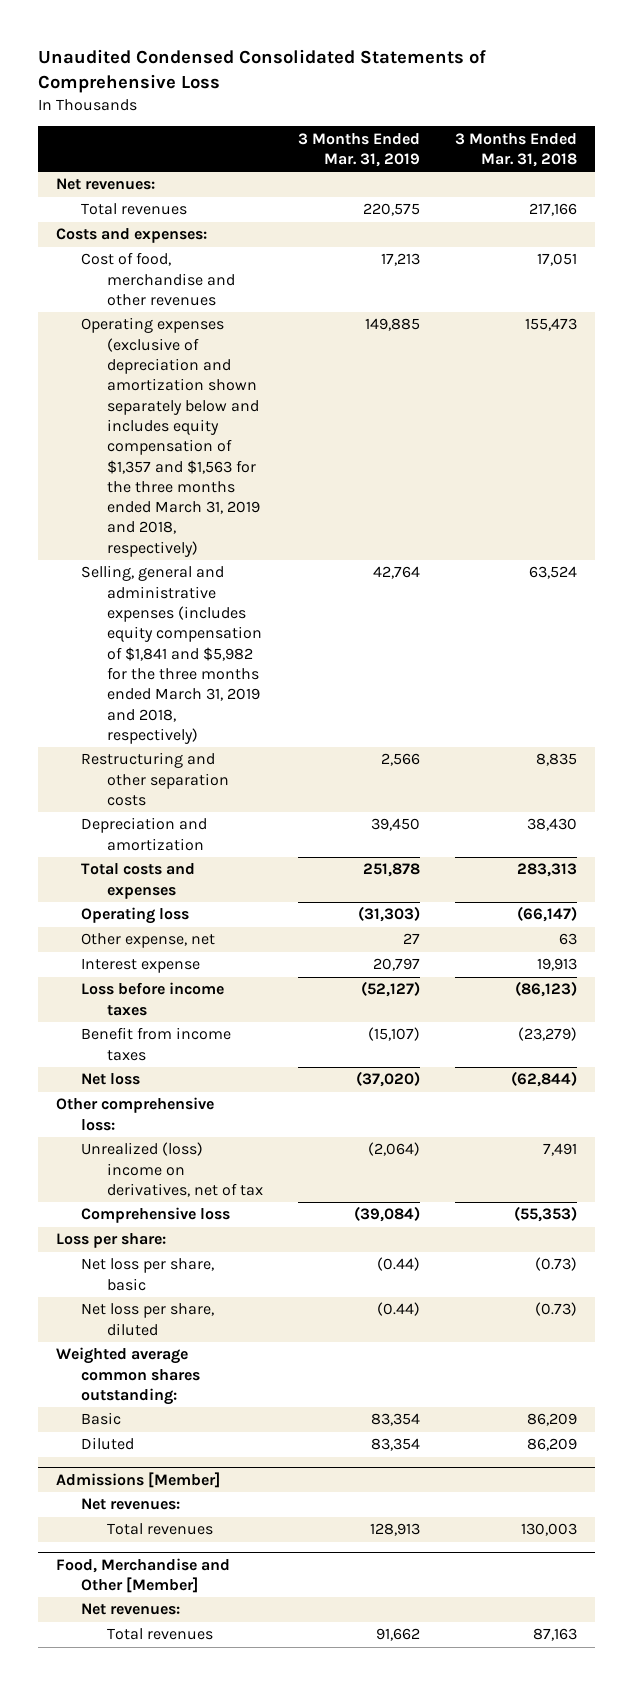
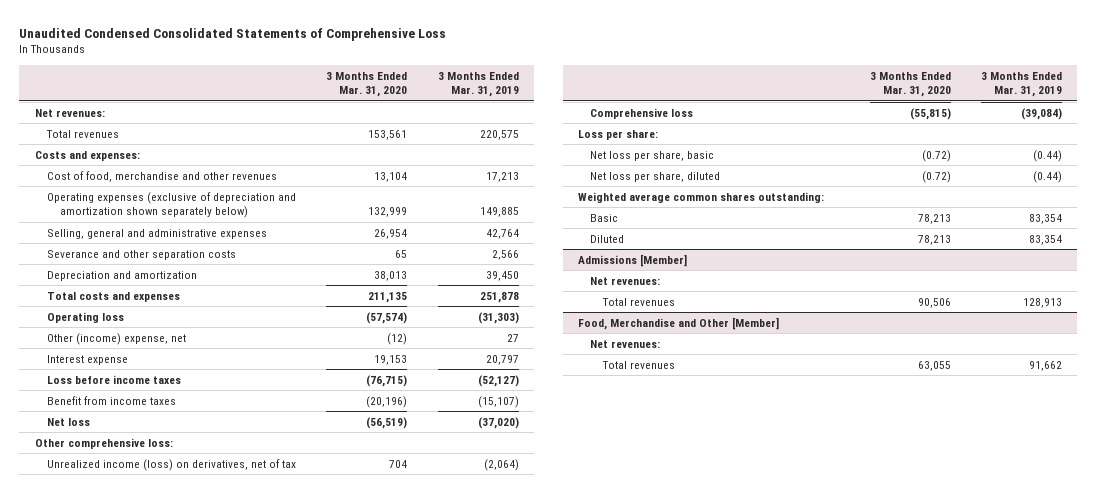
[455,132,578,168] 3 Months Ended Mar. 31, 2018 -> none
none -> [326,71,408,98] 3 Months Ended Mar. 31, 2020
[81,317,260,557] Operating expenses (exclusive of depreciation and amortization shown separately below and includes equity compensation of $1,357 and $1,563 for the three months ended March 31, 2019 and 2018, respectively) -> [47,191,297,219] Operating expenses (exclusive of depreciation and amortization shown separately below)
[81,565,262,744] Selling, general and administrative expenses (includes equity compensation of $1,841 and $5,982 for the three months ended March 31, 2019 and 2018, respectively) -> [47,228,268,239] Selling, general and administrative expenses
[81,752,229,806] Restructuring and other separation costs -> [47,249,237,260] Severance and other separation costs
[81,933,216,949] Other expense, net -> [47,332,187,345] Other (income) expense, net
[81,1142,263,1197] Unrealized (loss) income on derivatives, net of tax -> [47,458,297,471] Unrealized income (loss) on derivatives, net of tax

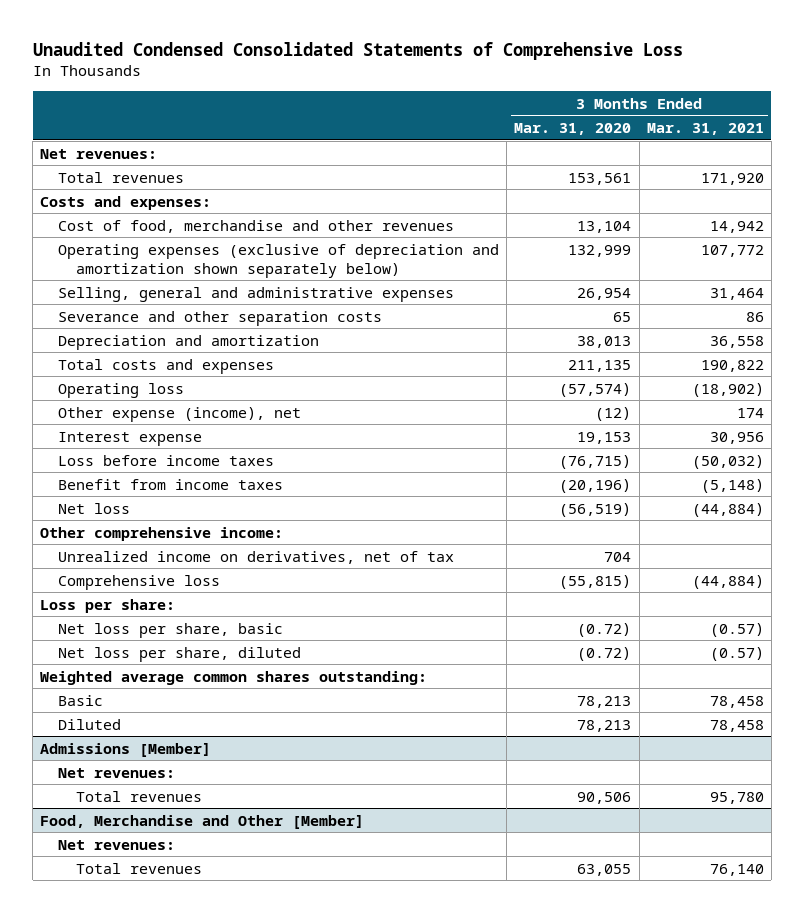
[437,71,519,98] 3 Months Ended Mar. 31, 2019 -> none
none -> [646,122,764,135] Mar. 31, 2021
[47,332,187,345] Other (income) expense, net -> [58,406,302,422] Other expense (income), net
[34,437,173,449] Other comprehensive loss: -> [40,526,284,541] Other comprehensive income:
[47,458,297,471] Unrealized income (loss) on derivatives, net of tax -> [58,550,455,564] Unrealized income on derivatives, net of tax

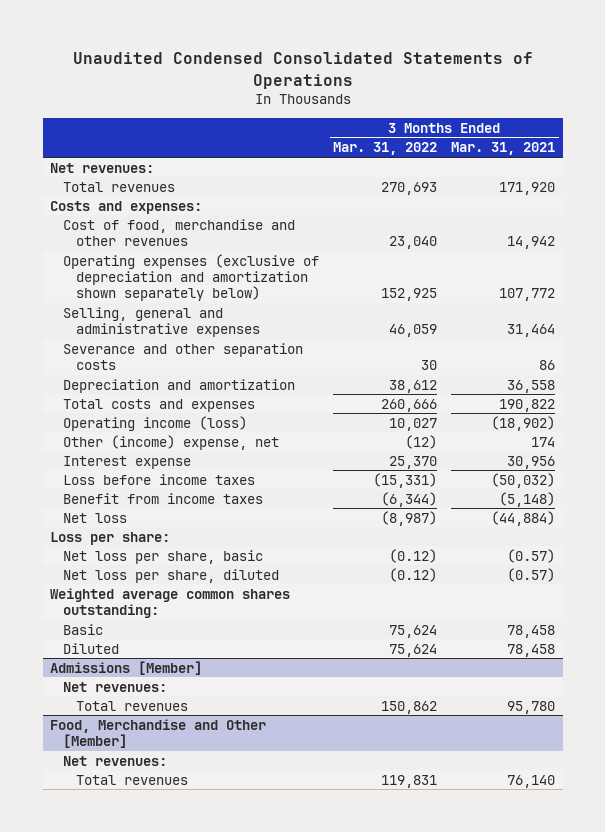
[32,42,683,61] Unaudited Condensed Consolidated Statements of Comprehensive Loss -> [72,52,533,89] Unaudited Condensed Consolidated Statements of Operations
[514,122,632,135] Mar. 31, 2020 -> none
none -> [333,142,438,156] Mar. 31, 2022
[58,382,185,398] Operating loss -> [62,415,247,431] Operating income (loss)
[58,406,302,422] Other expense (income), net -> [62,434,279,450] Other (income) expense, net
[40,526,284,541] Other comprehensive income: -> none
[58,550,455,564] Unrealized income on derivatives, net of tax -> none
[58,574,221,590] Comprehensive loss -> none

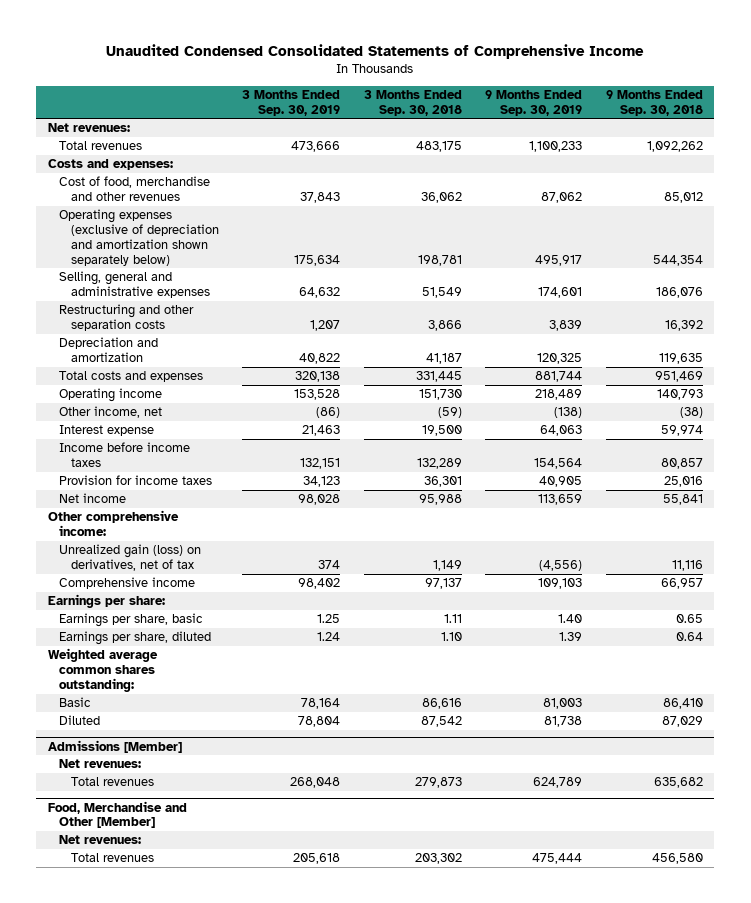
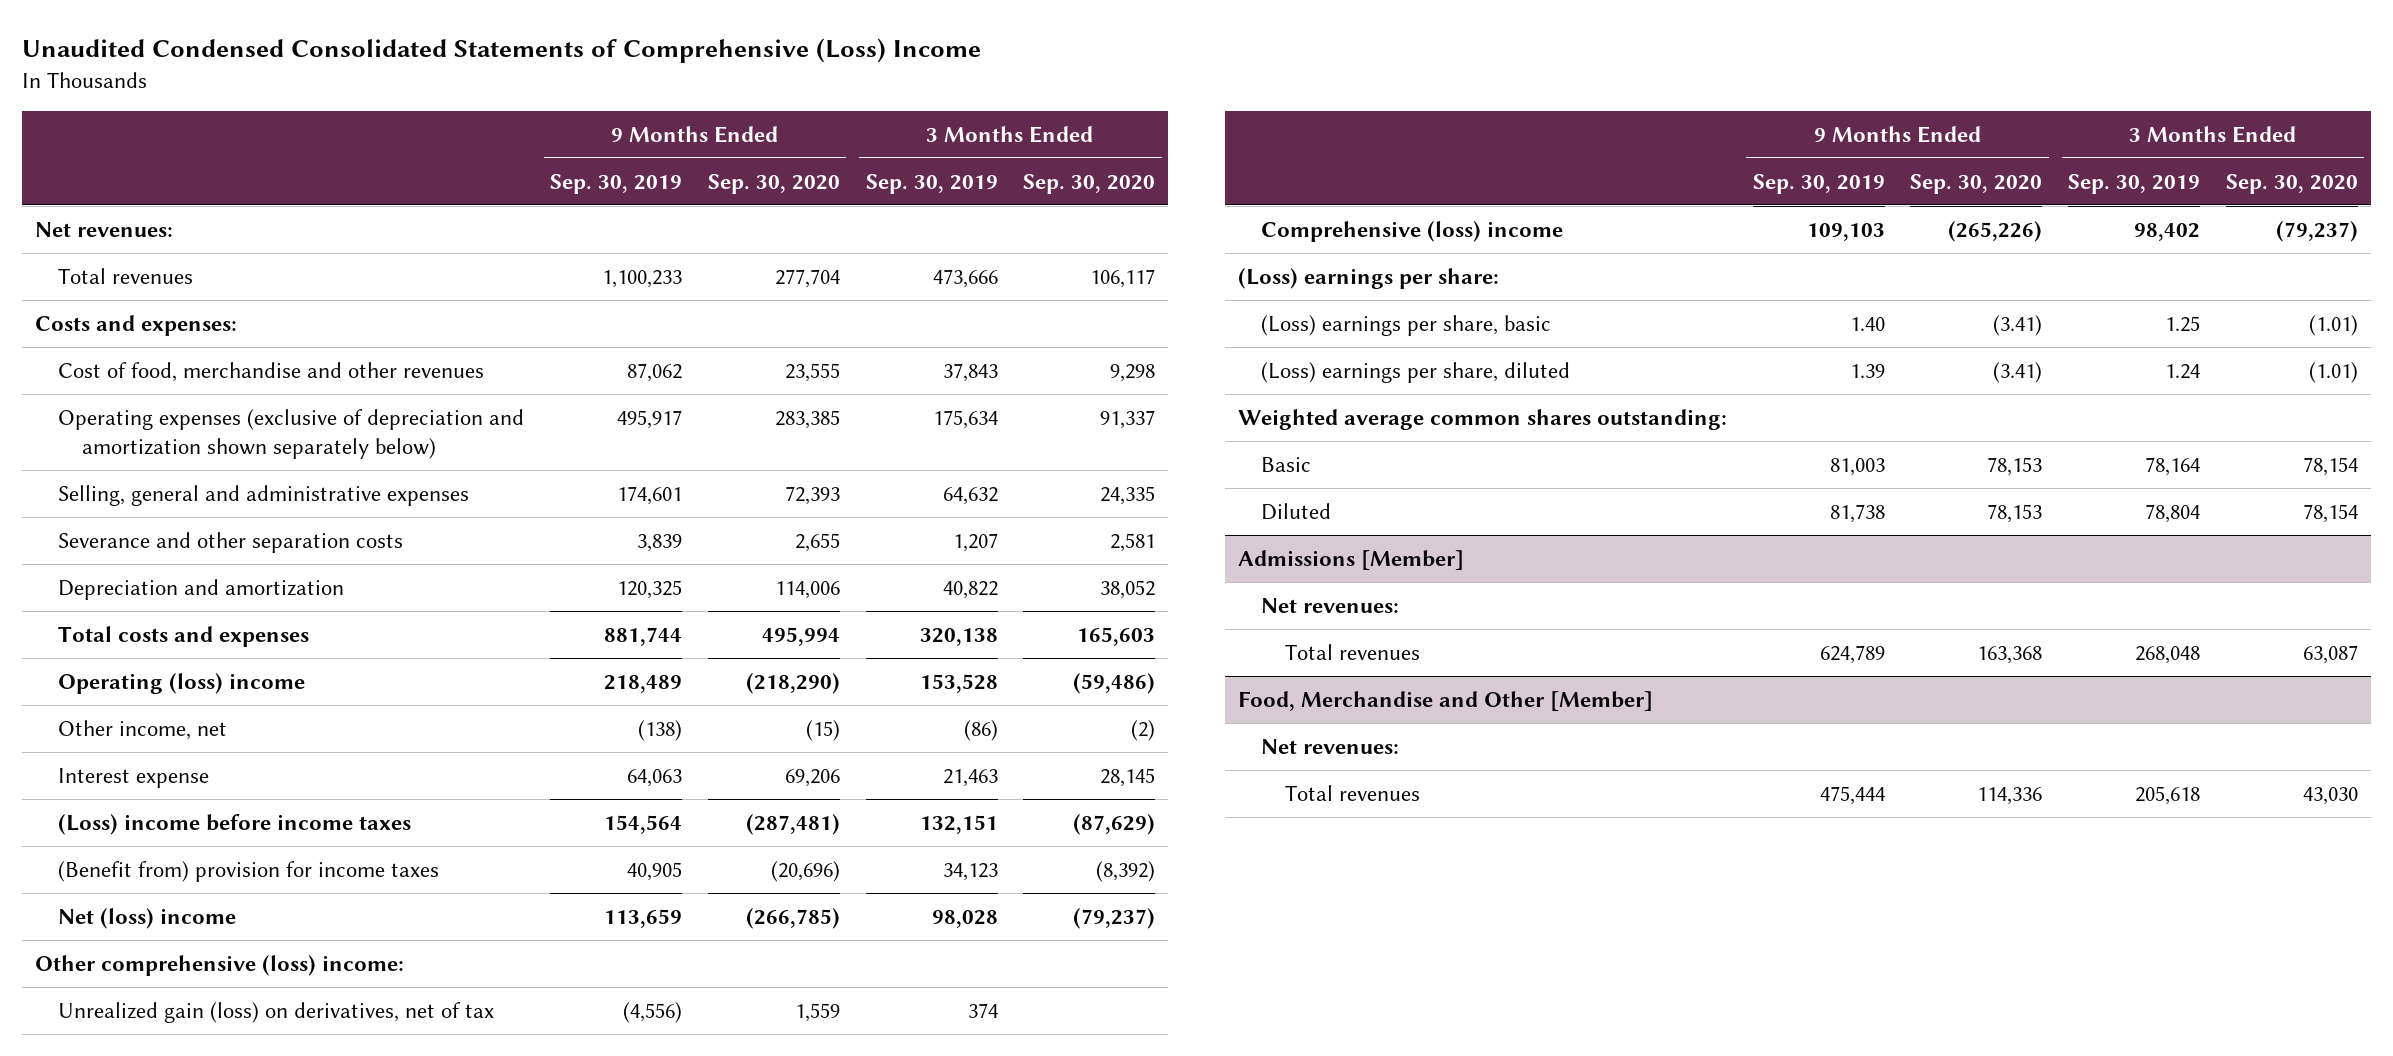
[106,43,645,59] Unaudited Condensed Consolidated Statements of Comprehensive Income -> [22,38,982,64] Unaudited Condensed Consolidated Statements of Comprehensive (Loss) Income
[363,90,462,116] 3 Months Ended Sep. 30, 2018 -> none
[605,90,703,116] 9 Months Ended Sep. 30, 2018 -> none
none -> [707,173,840,194] Sep. 30, 2020
none -> [1023,173,1156,194] Sep. 30, 2020
[59,304,195,332] Restructuring and other separation costs -> [58,531,404,553] Severance and other separation costs
[59,388,163,403] Operating income -> [58,672,306,694] Operating (loss) income
[59,442,191,468] Income before income taxes -> [58,813,412,835] (Loss) income before income taxes
[59,475,213,486] Provision for income taxes -> [58,860,440,882] (Benefit from) provision for income taxes
[59,493,127,504] Net income -> [58,907,237,929] Net (loss) income
[48,510,180,537] Other comprehensive income: -> [35,954,405,976] Other comprehensive (loss) income:
[59,577,196,590] Comprehensive income -> [1261,220,1564,242] Comprehensive (loss) income
[48,594,166,609] Earnings per share: -> [1237,267,1499,289] (Loss) earnings per share:
[59,613,204,628] Earnings per share, basic -> [1261,314,1552,336] (Loss) earnings per share, basic
[59,631,212,646] Earnings per share, diluted -> [1261,361,1571,383] (Loss) earnings per share, diluted

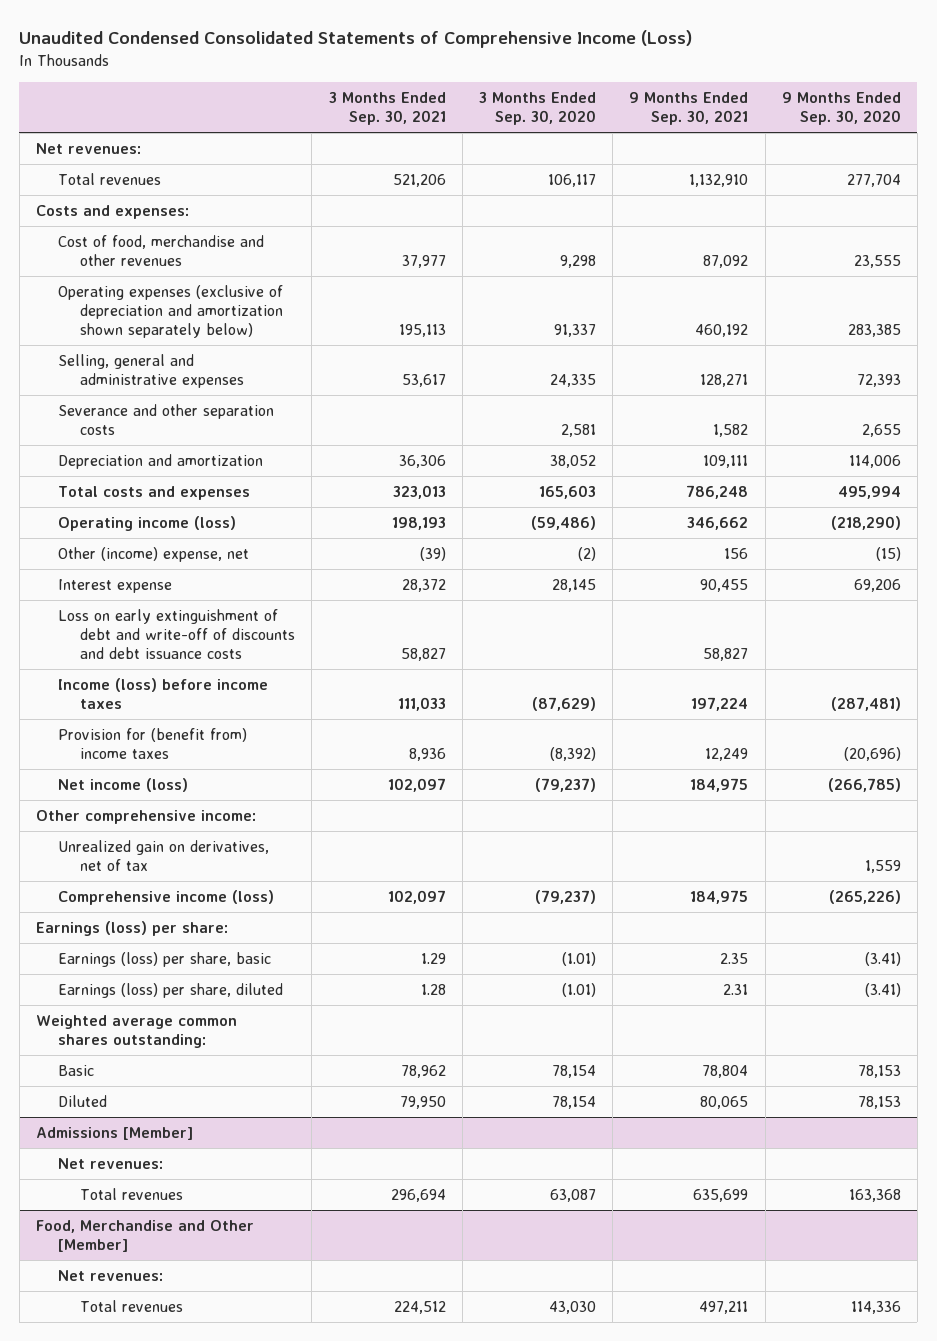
[22,38,982,64] Unaudited Condensed Consolidated Statements of Comprehensive (Loss) Income -> [19,30,693,49] Unaudited Condensed Consolidated Statements of Comprehensive Income (Loss)
[550,173,683,194] Sep. 30, 2019 -> none
[865,173,998,194] Sep. 30, 2019 -> none
none -> [328,92,446,125] 3 Months Ended Sep. 30, 2021
none -> [629,92,749,125] 9 Months Ended Sep. 30, 2021
[58,672,306,694] Operating (loss) income -> [57,516,236,532] Operating income (loss)
[58,719,228,740] Other income, net -> [57,547,249,563] Other (income) expense, net
none -> [57,609,296,659] Loss on early extinguishment of debt and write-off of discounts and debt issuance costs
[58,813,412,835] (Loss) income before income taxes -> [57,678,268,709] Income (loss) before income taxes
[58,860,440,882] (Benefit from) provision for income taxes -> [57,728,247,759] Provision for (benefit from) income taxes
[58,907,237,929] Net (loss) income -> [57,778,188,793] Net income (loss)
[35,954,405,976] Other comprehensive (loss) income: -> [35,810,256,825] Other comprehensive income:
[58,1001,495,1023] Unrealized gain (loss) on derivatives, net of tax -> [57,840,269,871] Unrealized gain on derivatives, net of tax
[1261,220,1564,242] Comprehensive (loss) income -> [57,890,274,906] Comprehensive income (loss)
[1237,267,1499,289] (Loss) earnings per share: -> [35,921,228,937] Earnings (loss) per share:
[1261,314,1552,336] (Loss) earnings per share, basic -> [57,952,271,968] Earnings (loss) per share, basic
[1261,361,1571,383] (Loss) earnings per share, diluted -> [57,983,283,999] Earnings (loss) per share, diluted

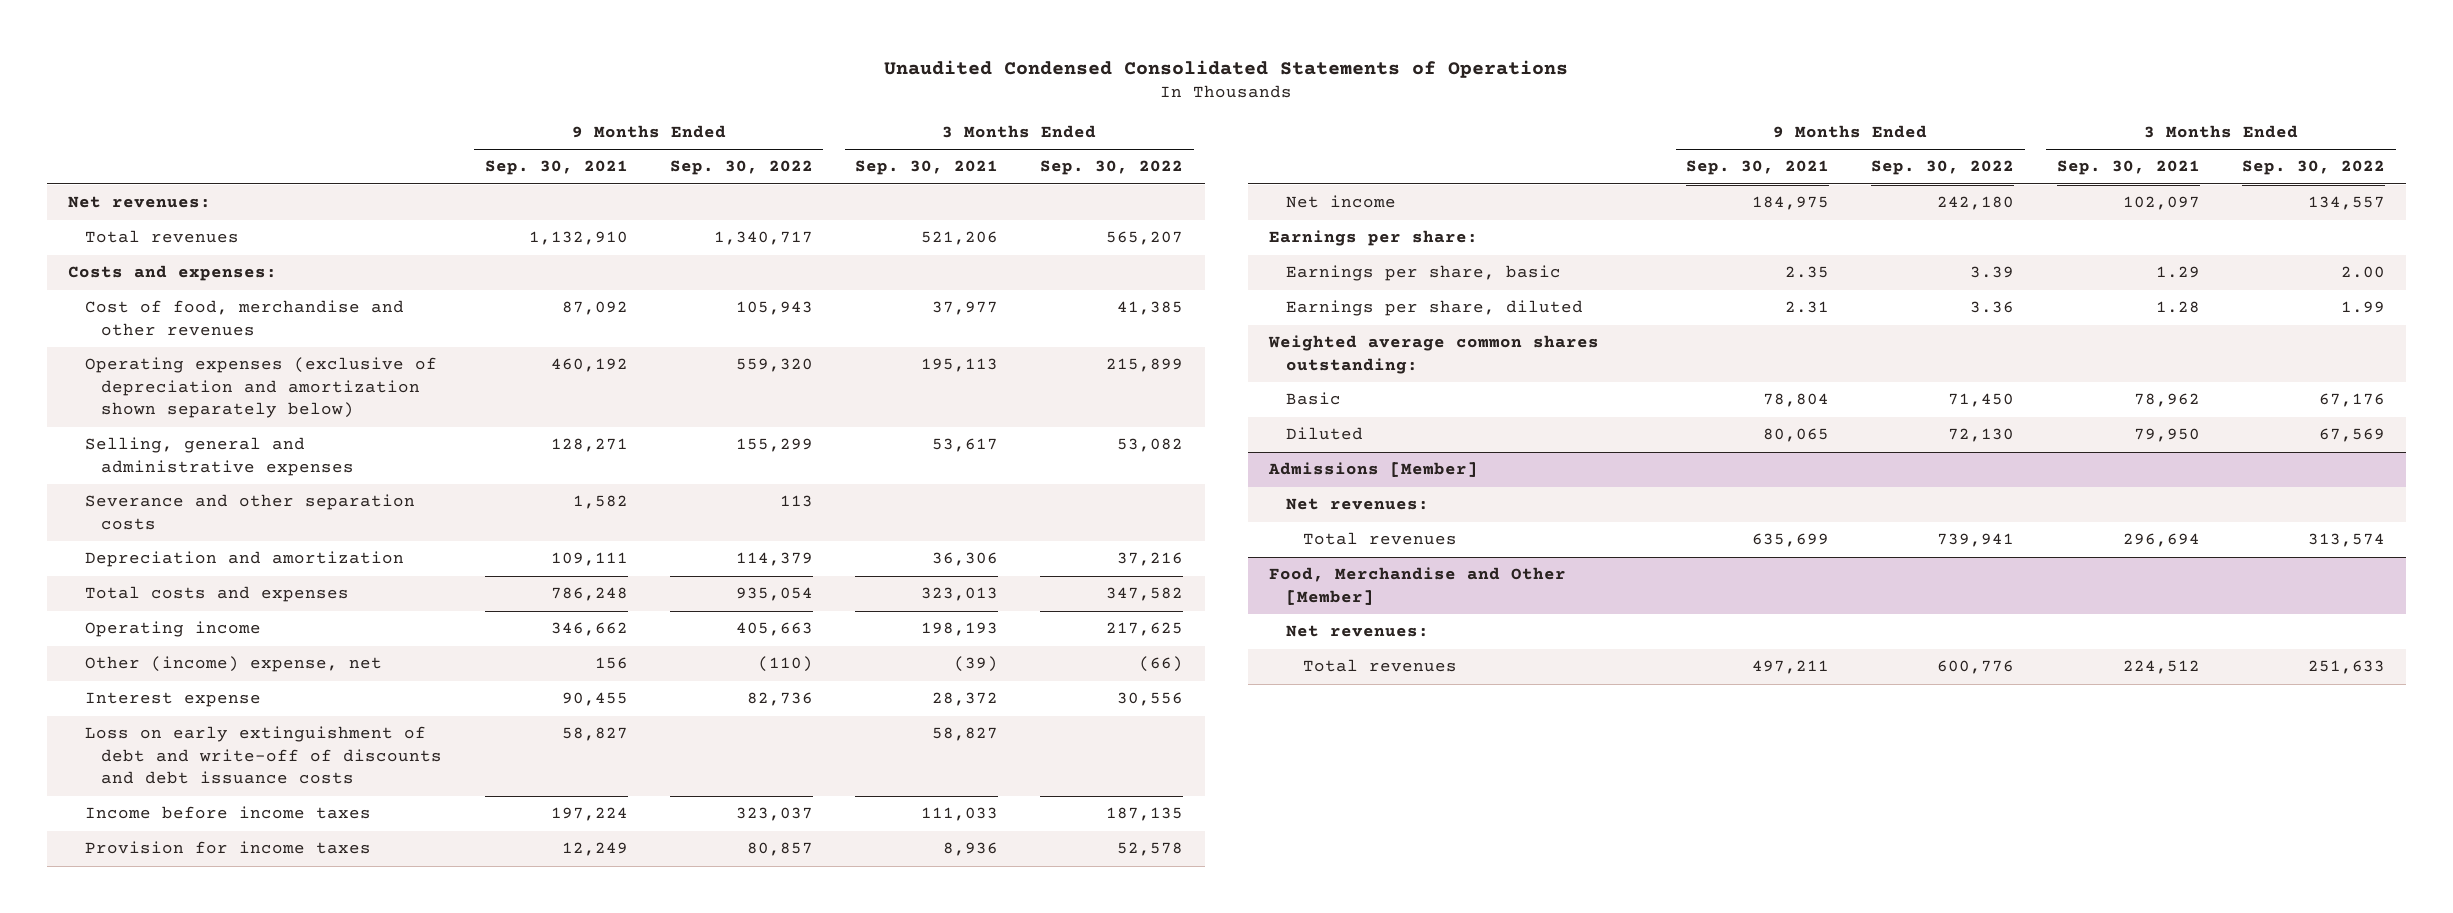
[19,30,693,49] Unaudited Condensed Consolidated Statements of Comprehensive Income (Loss) -> [884,59,1569,78] Unaudited Condensed Consolidated Statements of Operations
[478,92,596,125] 3 Months Ended Sep. 30, 2020 -> none
[781,92,901,125] 9 Months Ended Sep. 30, 2020 -> none
none -> [669,160,813,176] Sep. 30, 2022
none -> [1040,160,1184,176] Sep. 30, 2022
[57,516,236,532] Operating income (loss) -> [84,621,261,638] Operating income
[35,810,256,825] Other comprehensive income: -> none
[57,840,269,871] Unrealized gain on derivatives, net of tax -> none
[57,890,274,906] Comprehensive income (loss) -> none
[57,678,268,709] Income (loss) before income taxes -> [84,806,371,820] Income before income taxes
[57,728,247,759] Provision for (benefit from) income taxes -> [84,841,371,855] Provision for income taxes
[57,778,188,793] Net income (loss) -> [1285,195,1396,209] Net income
[35,921,228,937] Earnings (loss) per share: -> [1269,230,1479,247] Earnings per share:
[57,952,271,968] Earnings (loss) per share, basic -> [1285,265,1561,282] Earnings per share, basic
[57,983,283,999] Earnings (loss) per share, diluted -> [1285,300,1583,317] Earnings per share, diluted

